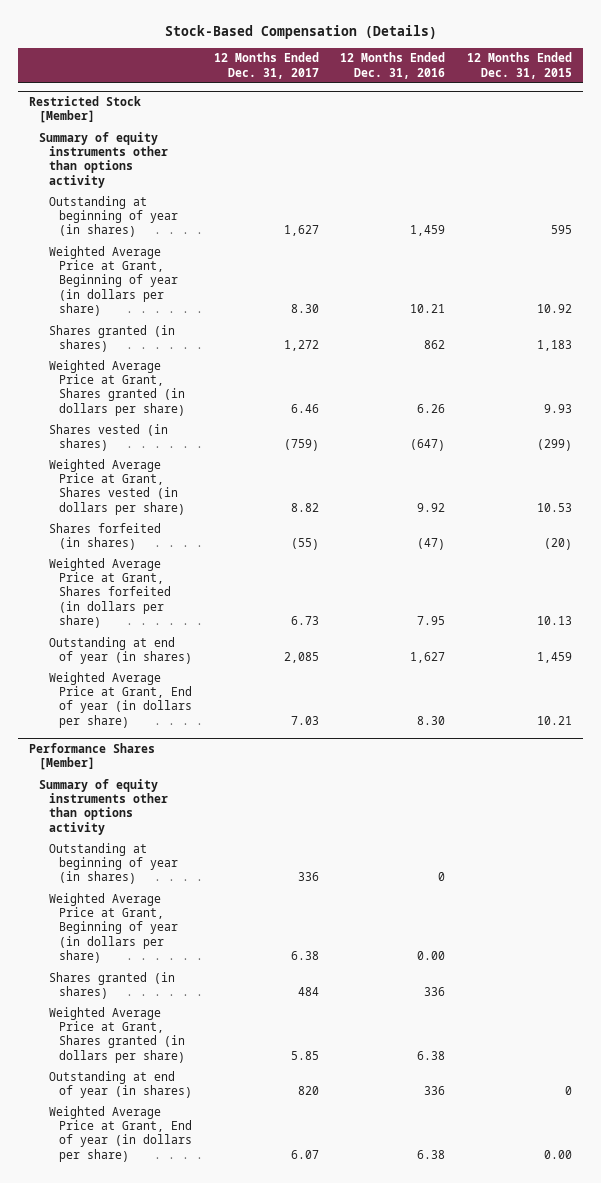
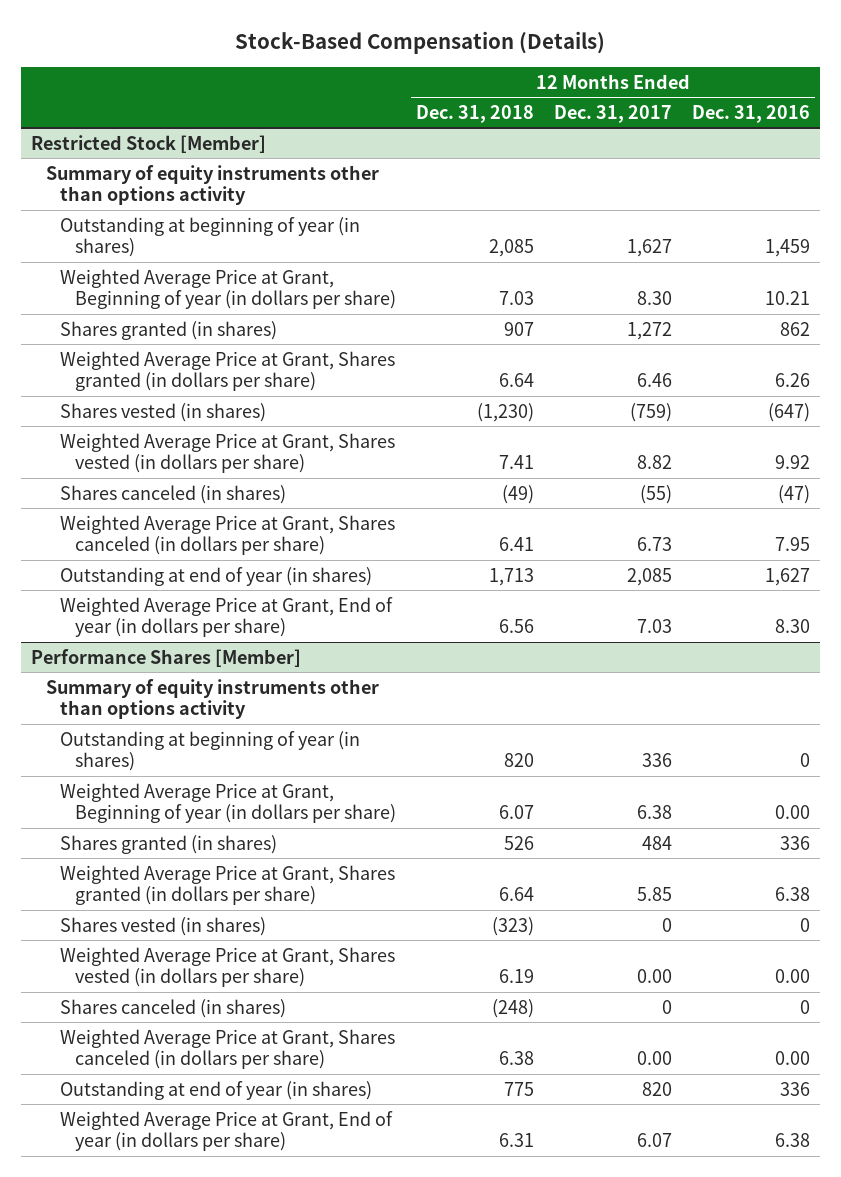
[466,52,572,79] 12 Months Ended Dec. 31, 2015 -> none
none -> [415,104,534,123] Dec. 31, 2018
[49,522,162,551] Shares forfeited (in shares) -> [60,484,287,504] Shares canceled (in shares)
[49,557,172,629] Weighted Average Price at Grant, Shares forfeited (in dollars per share) -> [60,514,396,556] Weighted Average Price at Grant, Shares canceled (in dollars per share)
none -> [60,916,267,936] Shares vested (in shares)
none -> [60,946,396,988] Weighted Average Price at Grant, Shares vested (in dollars per share)
none -> [60,998,287,1018] Shares canceled (in shares)
none -> [60,1028,396,1070] Weighted Average Price at Grant, Shares canceled (in dollars per share)

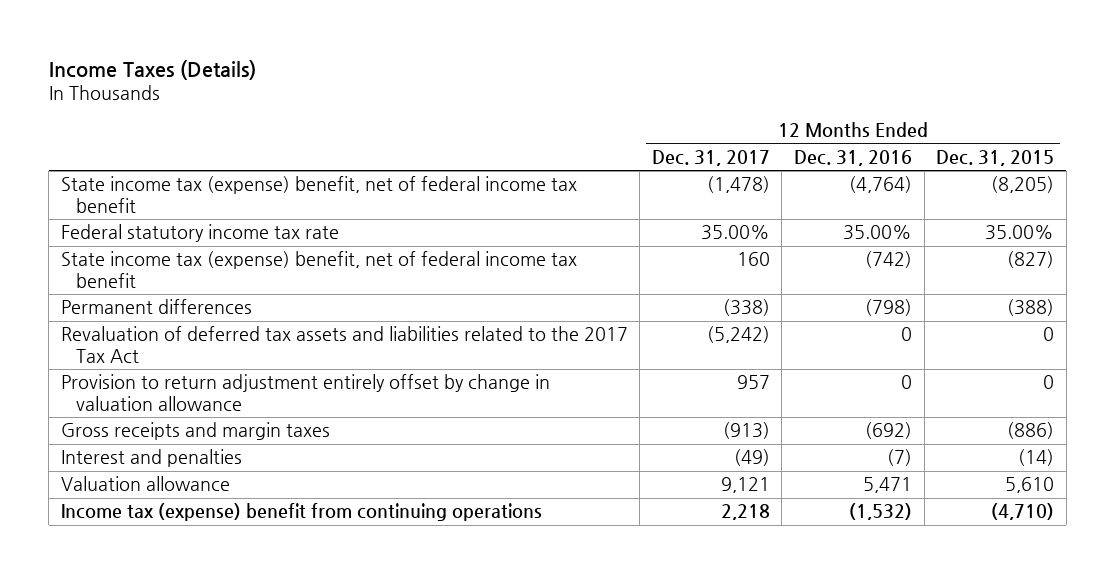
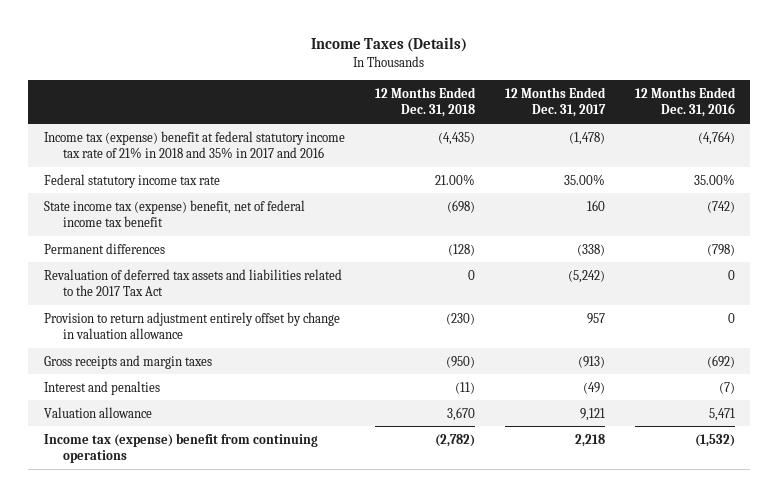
[936,149,1055,166] Dec. 31, 2015 -> none
none -> [374,86,476,118] 12 Months Ended Dec. 31, 2018
[60,176,577,213] State income tax (expense) benefit, net of federal income tax benefit -> [43,130,345,159] Income tax (expense) benefit at federal statutory income tax rate of 21% in 2018 and 35% in 2017 and 2016

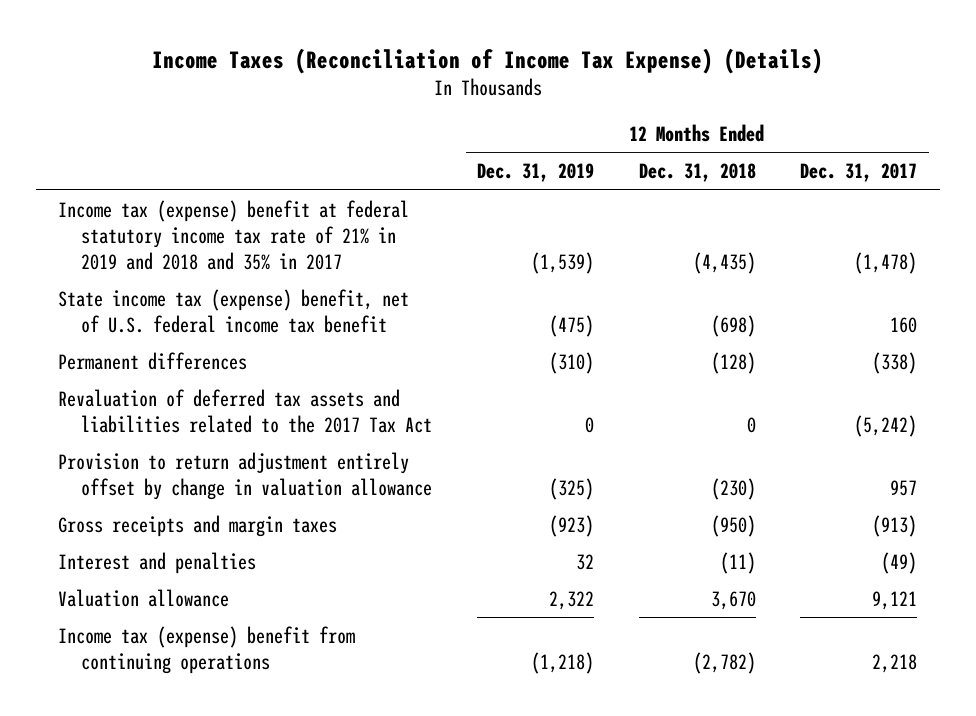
[311,37,468,53] Income Taxes (Details) -> [151,47,823,74] Income Taxes (Reconciliation of Income Tax Expense) (Details)
[634,86,736,118] 12 Months Ended Dec. 31, 2016 -> none
none -> [476,163,594,183] Dec. 31, 2019
[43,173,220,188] Federal statutory income tax rate -> none
[43,130,345,159] Income tax (expense) benefit at federal statutory income tax rate of 21% in 2018 and 35% in 2017 and 2016 -> [58,199,410,270] Income tax (expense) benefit at federal statutory income tax rate of 21% in 2019 and 2018 and 35% in 2017
[43,199,305,228] State income tax (expense) benefit, net of federal income tax benefit -> [58,288,410,333] State income tax (expense) benefit, net of U.S. federal income tax benefit

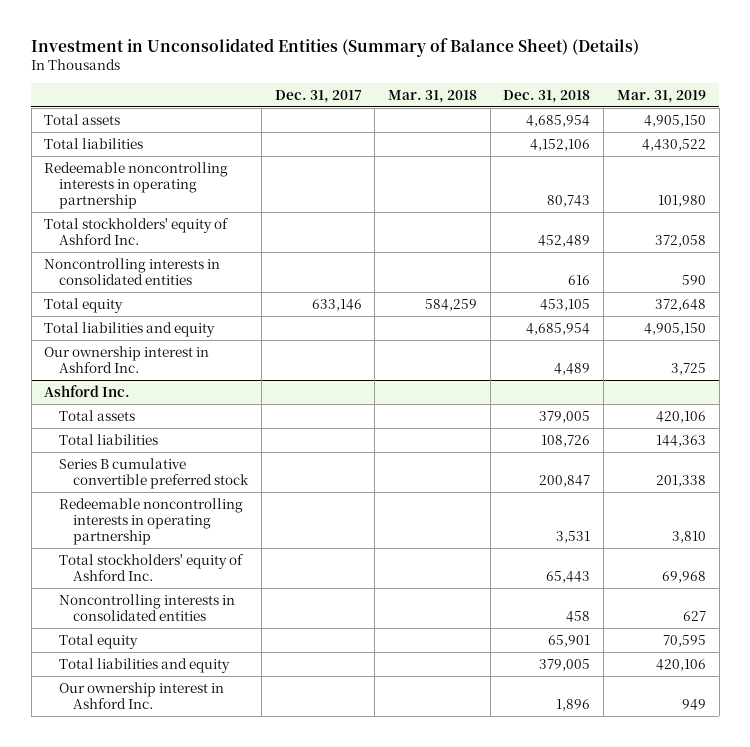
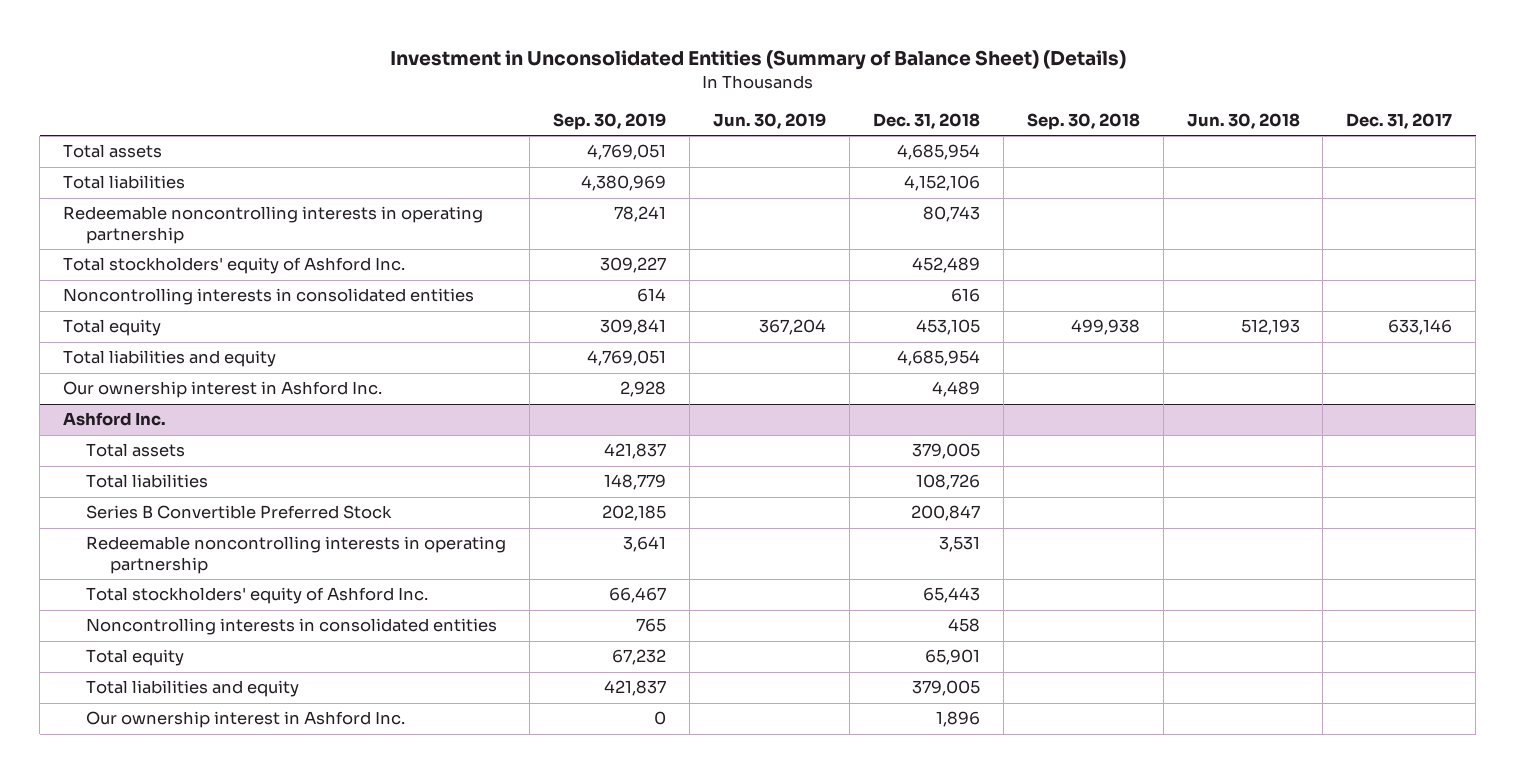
[387,89,477,103] Mar. 31, 2018 -> none
[616,89,706,103] Mar. 31, 2019 -> none
none -> [553,113,667,131] Sep. 30, 2019
none -> [713,113,827,130] Jun. 30, 2019
none -> [1026,113,1140,131] Sep. 30, 2018
none -> [1186,113,1300,130] Jun. 30, 2018
[58,457,250,490] Series B cumulative convertible preferred stock -> [86,505,393,520] Series B Convertible Preferred Stock

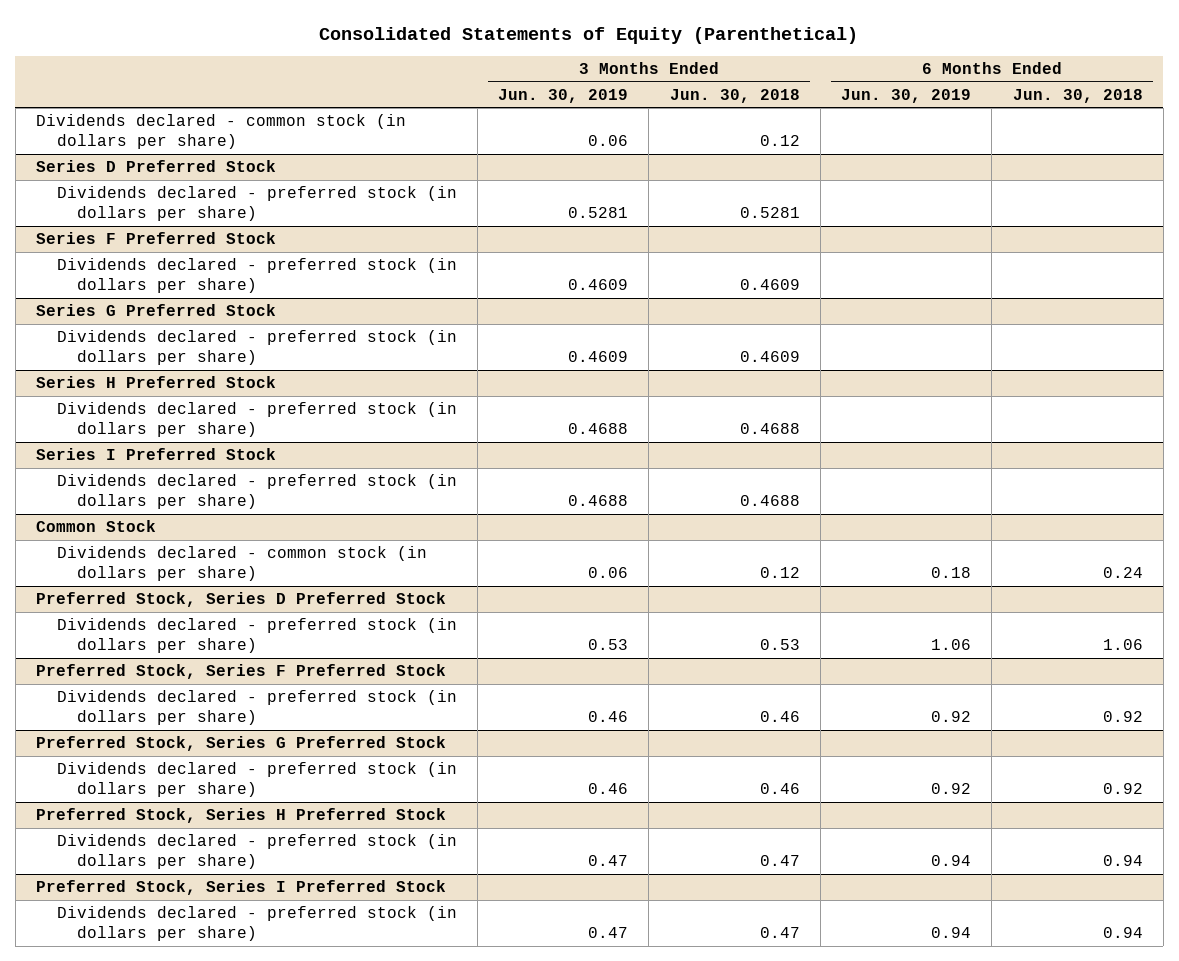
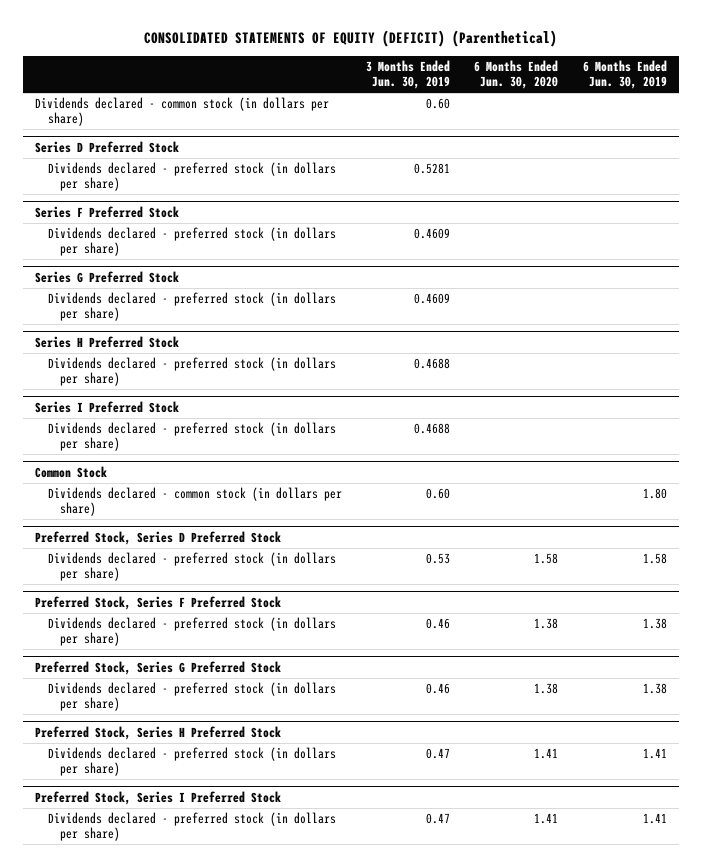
[319,27,859,45] Consolidated Statements of Equity (Parenthetical) -> [143,30,557,48] CONSOLIDATED STATEMENTS OF EQUITY (DEFICIT) (Parenthetical)
[669,88,800,103] Jun. 30, 2018 -> none
[1012,88,1143,103] Jun. 30, 2018 -> none
none -> [474,60,559,90] 6 Months Ended Jun. 30, 2020
[588,135,629,147] 0.06 -> [425,98,450,110] 0.60
[588,567,629,579] 0.06 -> [425,488,450,500] 0.60
[931,567,972,579] 0.18 -> [642,488,667,500] 1.80
[931,639,972,651] 1.06 -> [642,553,667,565] 1.58
[931,711,972,723] 0.92 -> [642,618,667,630] 1.38
[931,783,972,795] 0.92 -> [642,683,667,695] 1.38
[931,855,972,867] 0.94 -> [642,748,667,760] 1.41
[931,927,972,939] 0.94 -> [642,813,667,825] 1.41

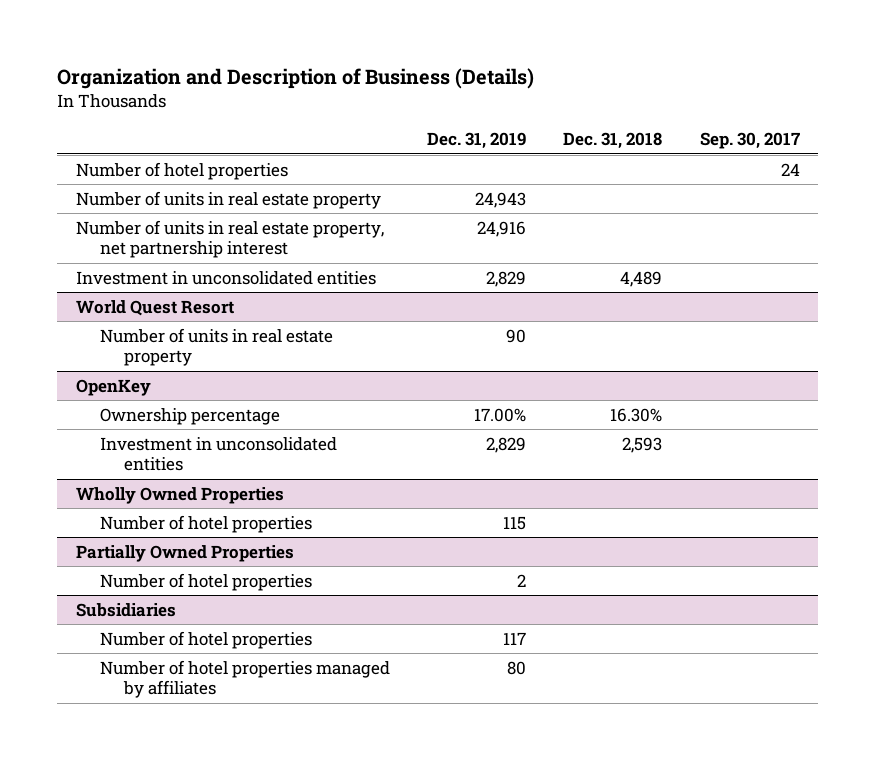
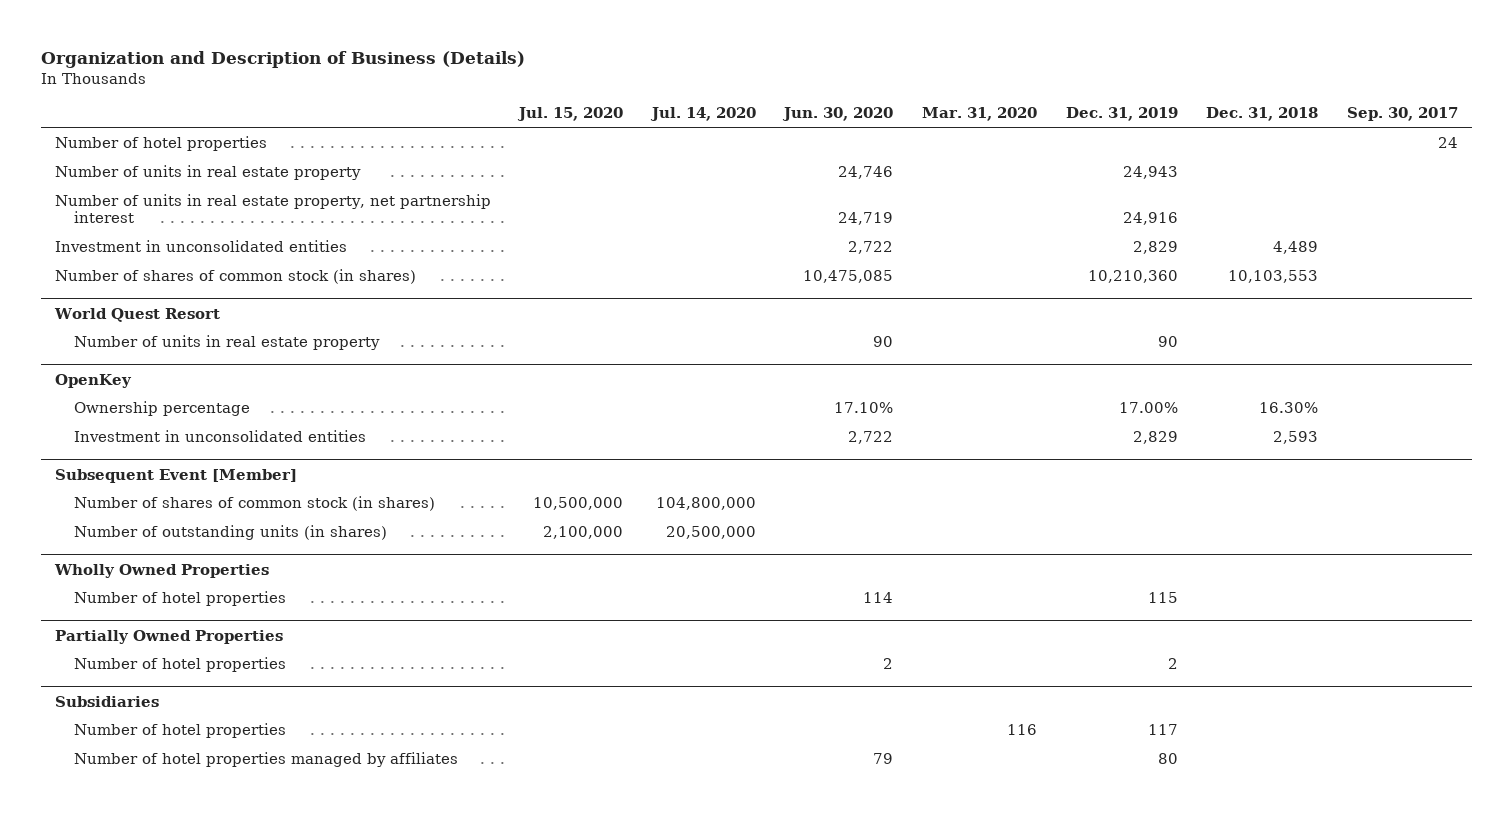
none -> [517,107,624,122] Jul. 15, 2020
none -> [649,107,756,122] Jul. 14, 2020
none -> [782,107,894,122] Jun. 30, 2020
none -> [921,107,1037,122] Mar. 31, 2020
none -> [54,268,416,284] Number of shares of common stock (in shares)
none -> [54,468,297,483] Subsequent Event [Member]
none -> [74,495,436,511] Number of shares of common stock (in shares)
none -> [74,524,388,540] Number of outstanding units (in shares)

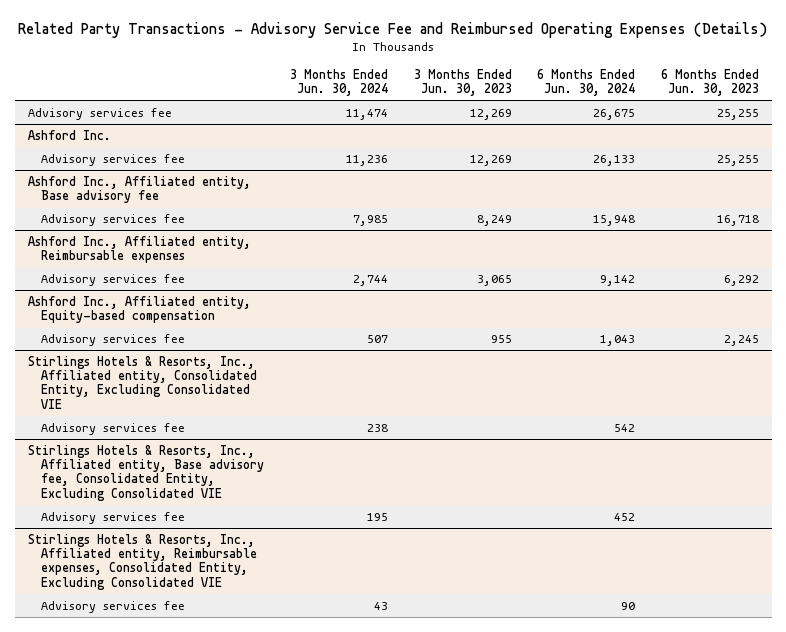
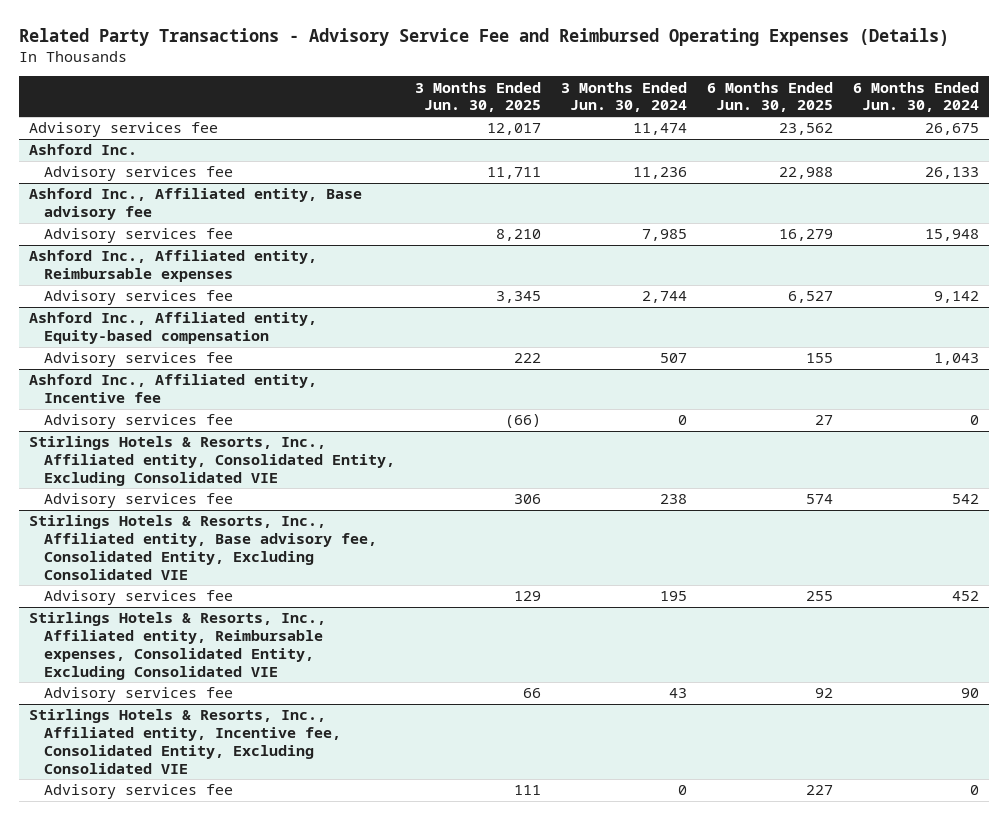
[413,68,512,97] 3 Months Ended Jun. 30, 2023 -> none
[660,68,759,97] 6 Months Ended Jun. 30, 2023 -> none
none -> [415,81,542,113] 3 Months Ended Jun. 30, 2025
none -> [707,81,834,113] 6 Months Ended Jun. 30, 2025
none -> [28,374,317,404] Ashford Inc., Affiliated entity, Incentive fee
none -> [44,414,234,430] Advisory services fee
none -> [28,709,342,774] Stirlings Hotels & Resorts, Inc., Affiliated entity, Incentive fee, Consolidated Entity, Excluding Consolidated VIE
none -> [44,784,234,800] Advisory services fee

